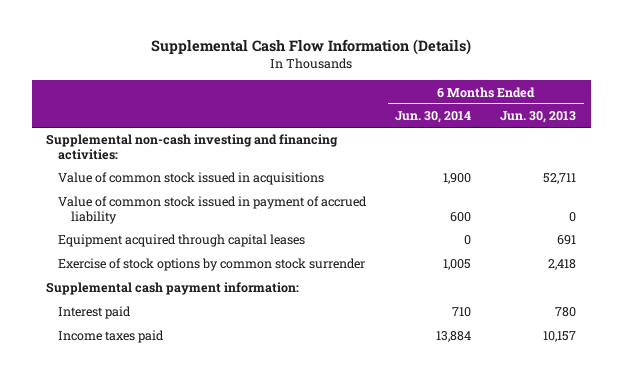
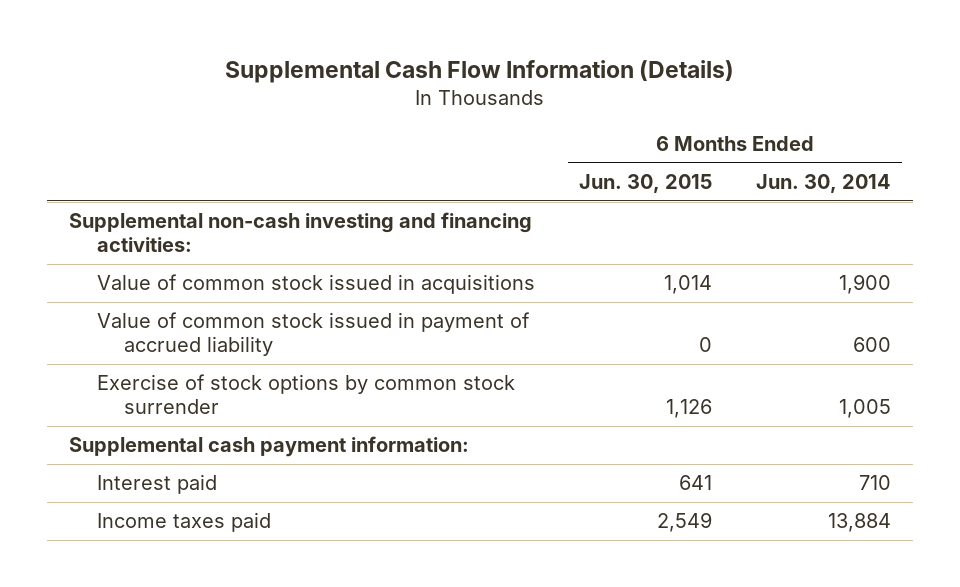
[500,111,577,124] Jun. 30, 2013 -> none
none -> [578,174,712,194] Jun. 30, 2015
[58,234,306,248] Equipment acquired through capital leases -> none

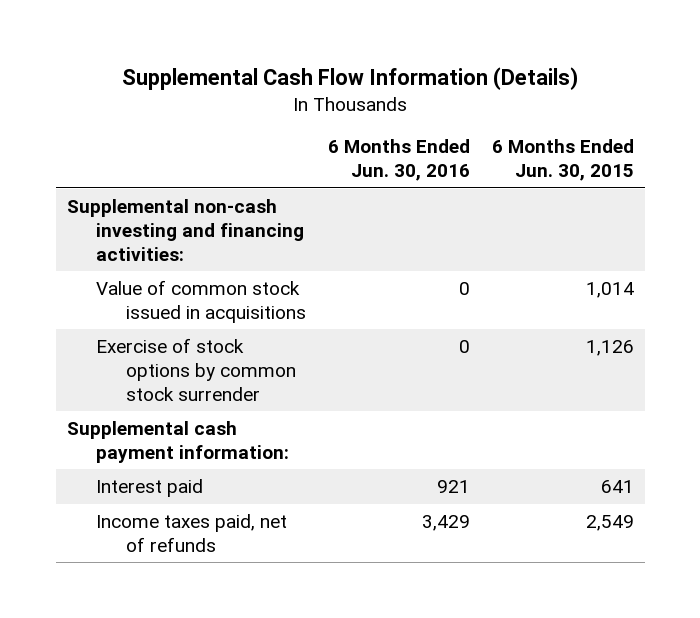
[755,174,891,194] Jun. 30, 2014 -> none
none -> [327,139,470,182] 6 Months Ended Jun. 30, 2016
[96,312,530,357] Value of common stock issued in payment of accrued liability -> none
[96,512,271,533] Income taxes paid -> [96,513,288,552] Income taxes paid, net of refunds

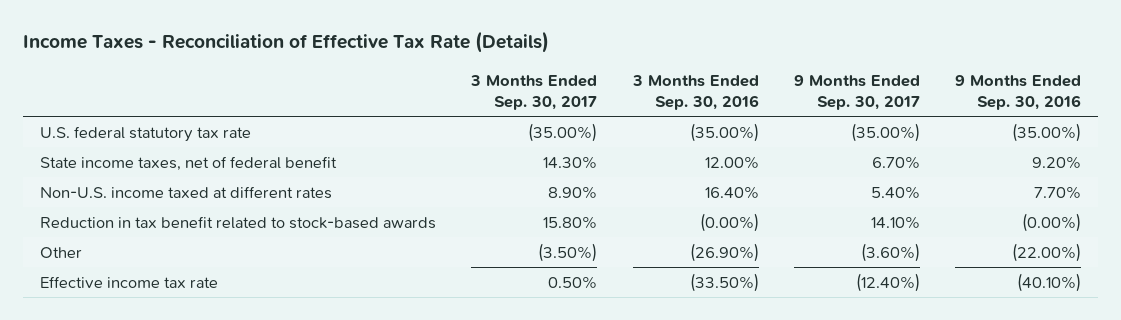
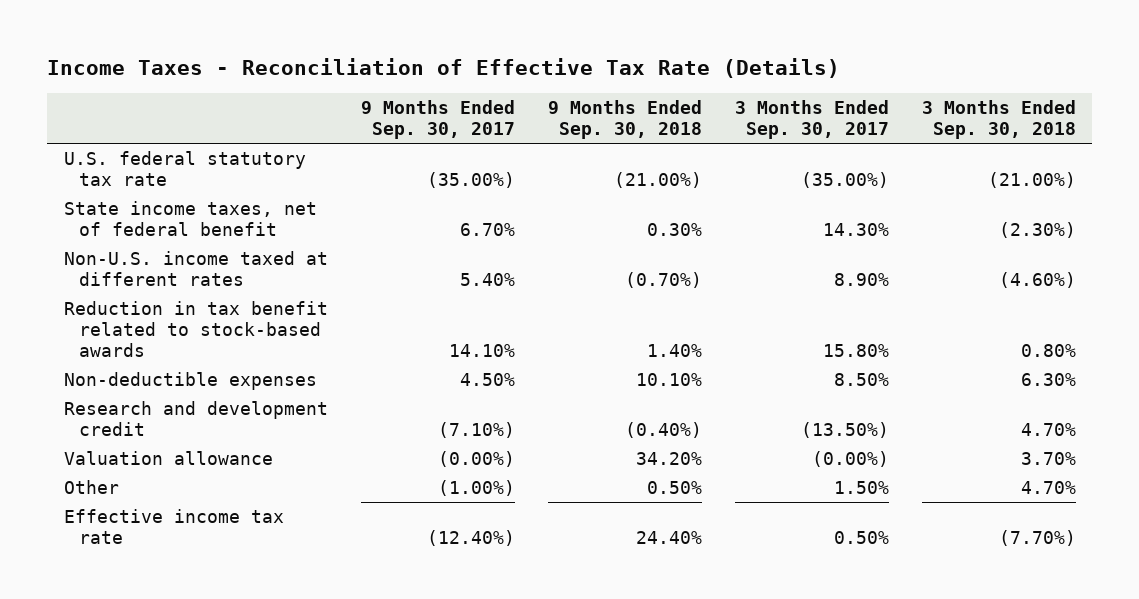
[631,74,759,110] 3 Months Ended Sep. 30, 2016 -> none
[954,74,1081,110] 9 Months Ended Sep. 30, 2016 -> none
none -> [547,100,702,140] 9 Months Ended Sep. 30, 2018
none -> [921,100,1076,140] 3 Months Ended Sep. 30, 2018
none -> [63,372,317,391] Non-deductible expenses
none -> [63,401,328,436] Research and development credit
none -> [63,451,273,466] Valuation allowance
[538,242,598,262] (3.50%) -> [833,481,889,495] 1.50%
[860,242,920,262] (3.60%) -> [437,480,515,497] (1.00%)

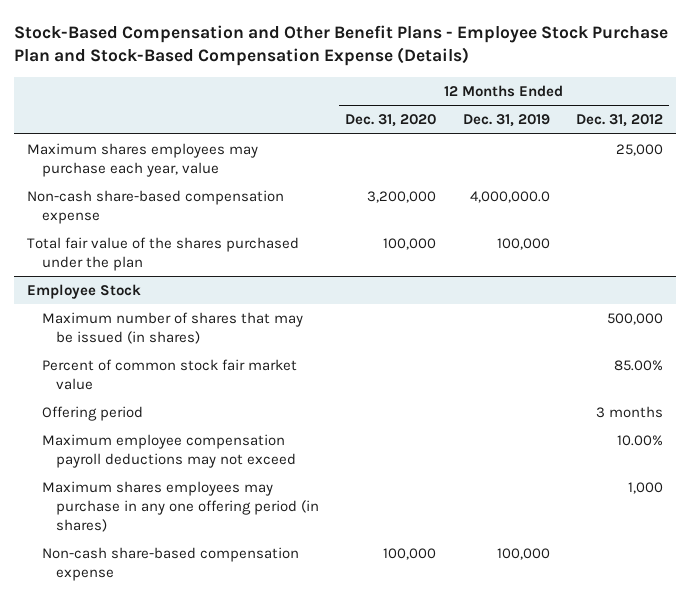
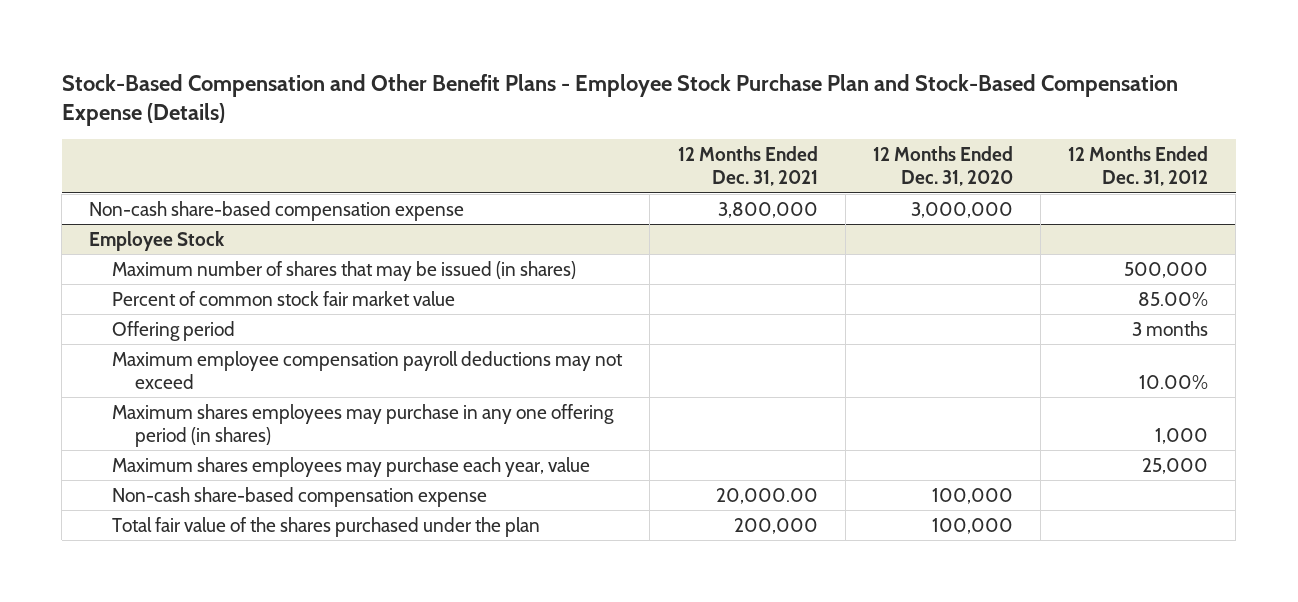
[462,114,550,128] Dec. 31, 2019 -> none
none -> [677,146,818,187] 12 Months Ended Dec. 31, 2021
[27,143,259,178] Maximum shares employees may purchase each year, value -> none
[27,237,300,272] Total fair value of the shares purchased under the plan -> none
[367,191,437,204] 3,200,000 -> [910,201,1013,218] 3,000,000
none -> [112,456,591,477] Maximum shares employees may purchase each year, value
none -> [112,516,541,537] Total fair value of the shares purchased under the plan

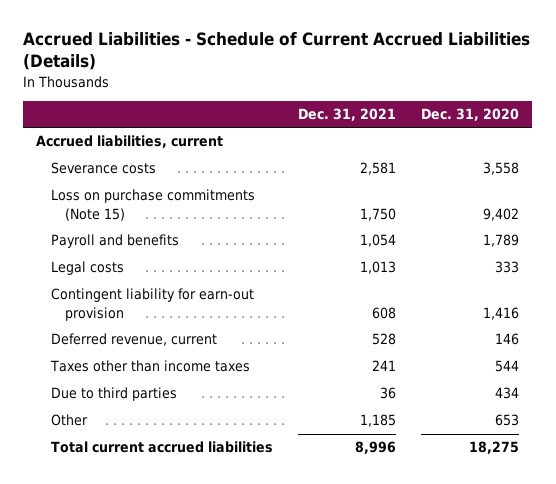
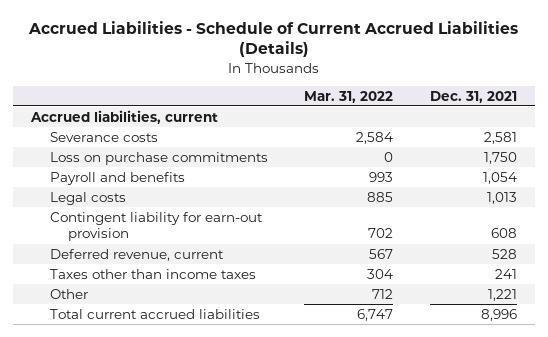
[421,108,520,122] Dec. 31, 2020 -> none
none -> [304,90,394,103] Mar. 31, 2022
[50,189,255,221] Loss on purchase commitments (Note 15) -> [49,151,268,165] Loss on purchase commitments
[50,387,177,402] Due to third parties -> none
[360,414,397,428] 1,185 -> [488,288,518,301] 1,221

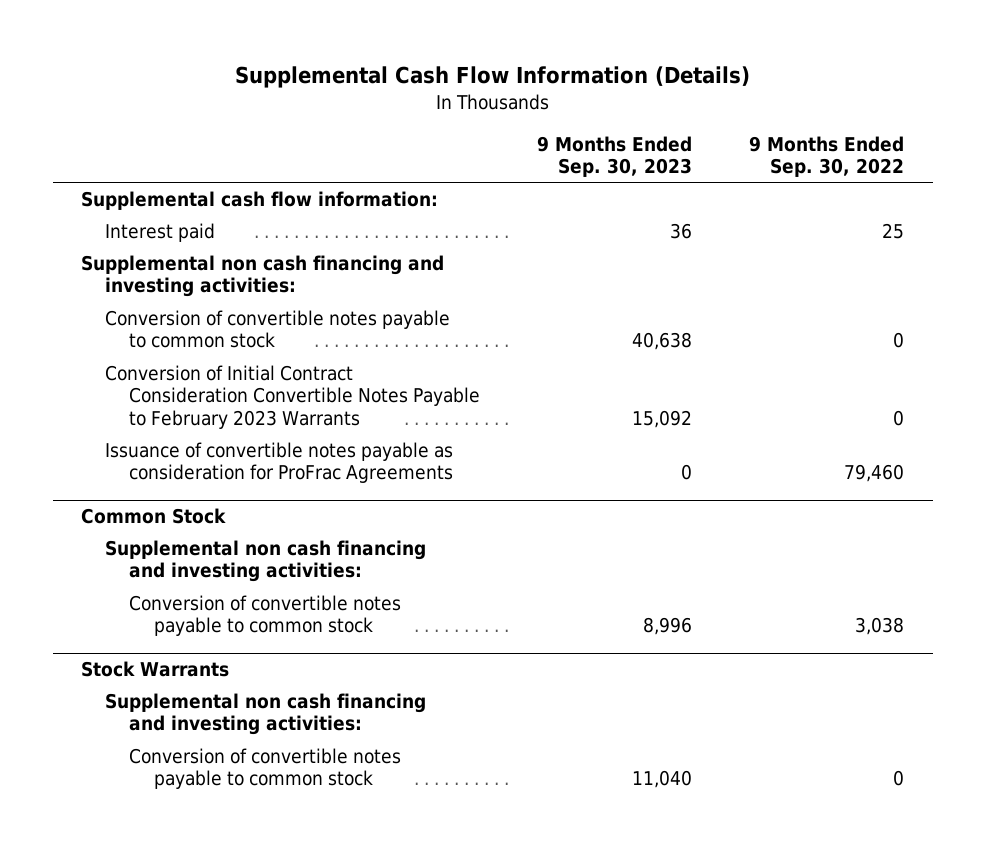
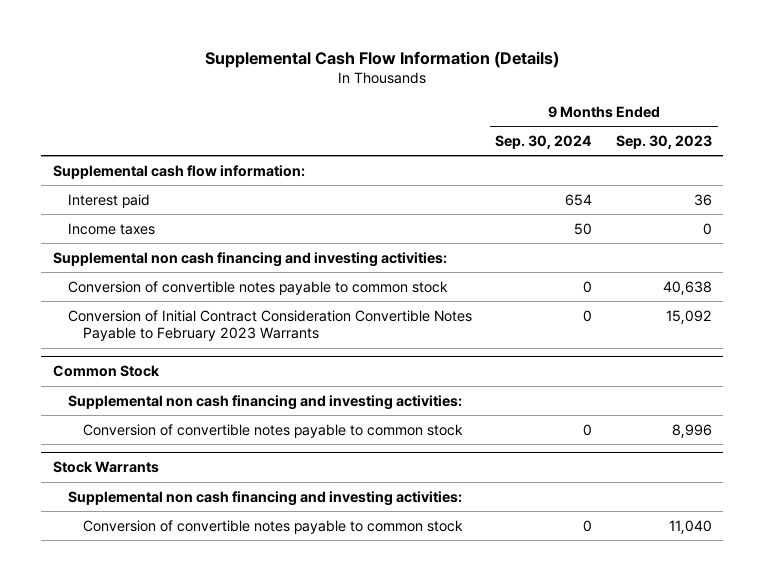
[749,135,905,178] 9 Months Ended Sep. 30, 2022 -> none
none -> [495,135,593,150] Sep. 30, 2024
none -> [68,222,156,235] Income taxes
[105,442,454,484] Issuance of convertible notes payable as consideration for ProFrac Agreements -> none

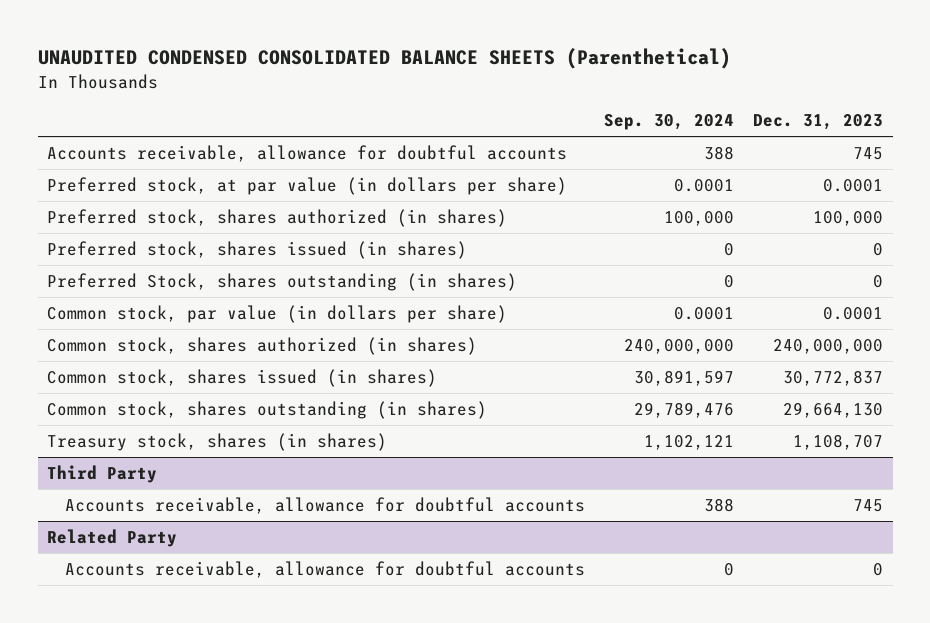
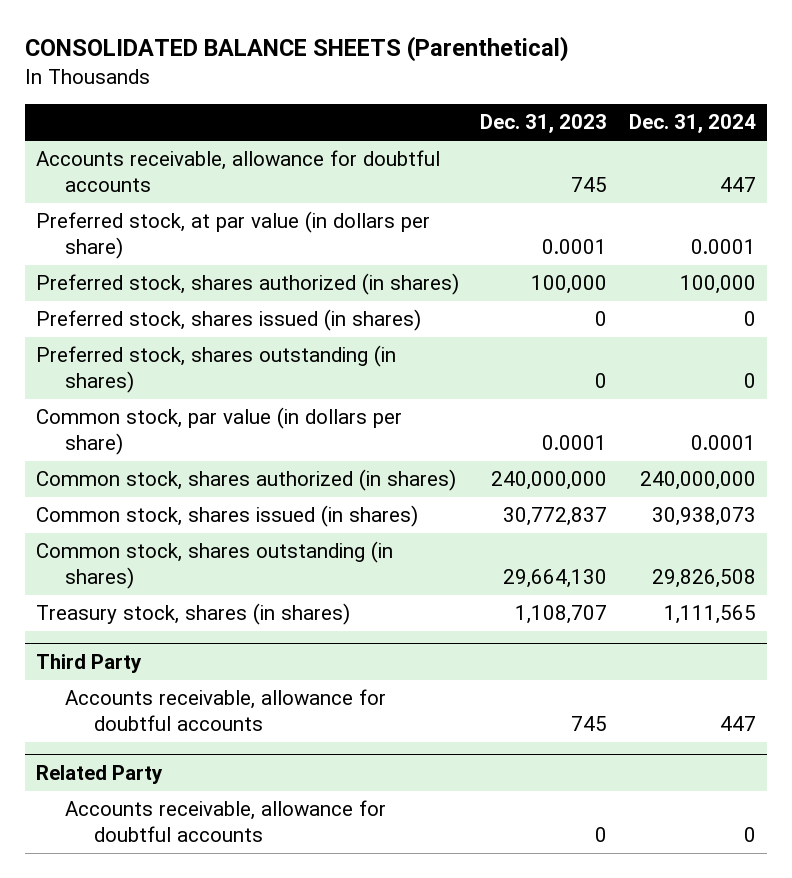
[37,48,731,70] UNAUDITED CONDENSED CONSOLIDATED BALANCE SHEETS (Parenthetical) -> [24,36,569,63] CONSOLIDATED BALANCE SHEETS (Parenthetical)
[603,114,734,131] Sep. 30, 2024 -> none
none -> [629,114,757,134] Dec. 31, 2024
[47,272,518,291] Preferred Stock, shares outstanding (in shares) -> [35,345,396,393] Preferred stock, shares outstanding (in shares)

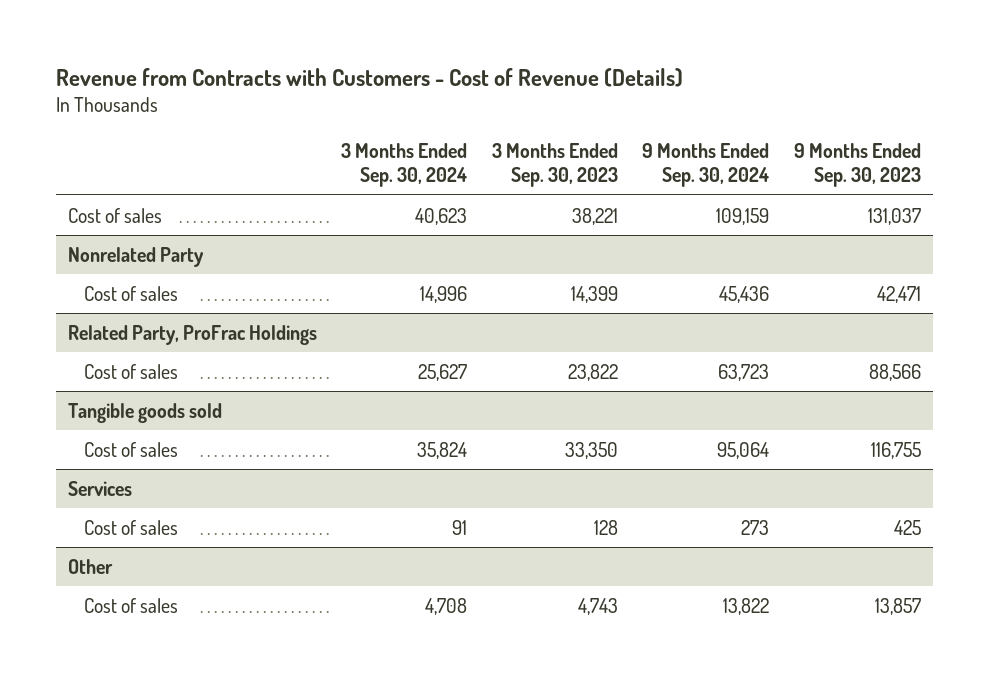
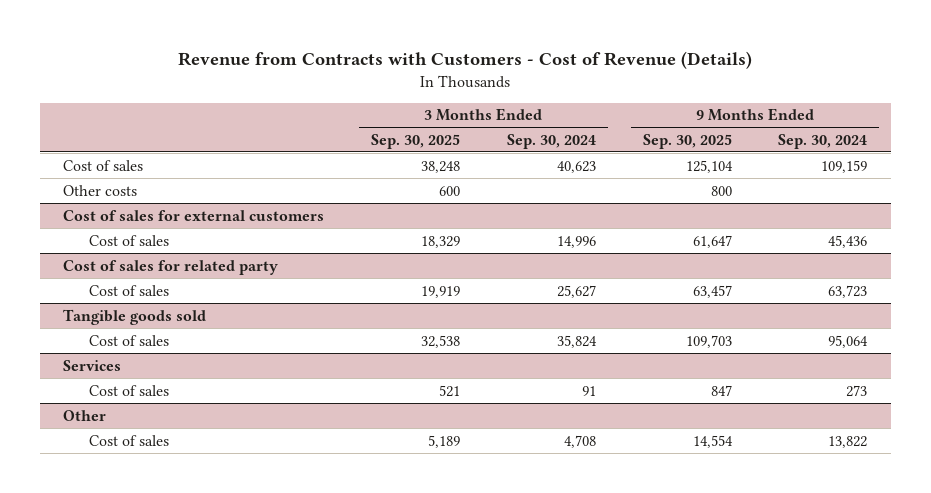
[491,143,618,188] 3 Months Ended Sep. 30, 2023 -> none
[793,143,921,188] 9 Months Ended Sep. 30, 2023 -> none
none -> [371,133,461,149] Sep. 30, 2025
none -> [642,133,732,149] Sep. 30, 2025
none -> [63,184,138,196] Other costs
[67,246,204,267] Nonrelated Party -> [63,209,325,221] Cost of sales for external customers
[67,324,317,345] Related Party, ProFrac Holdings -> none
none -> [63,259,279,275] Cost of sales for related party

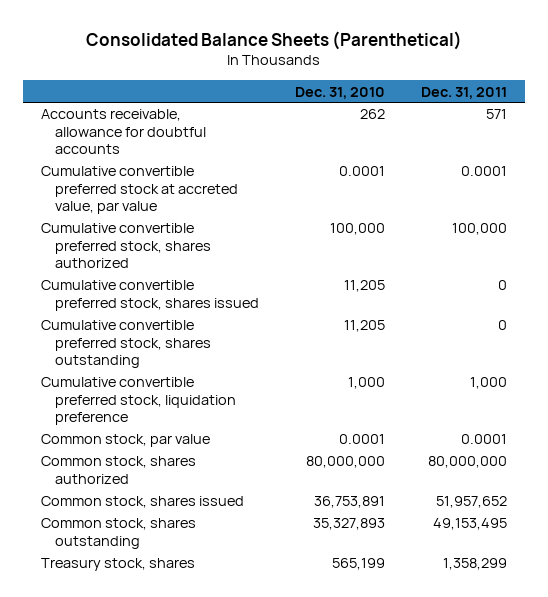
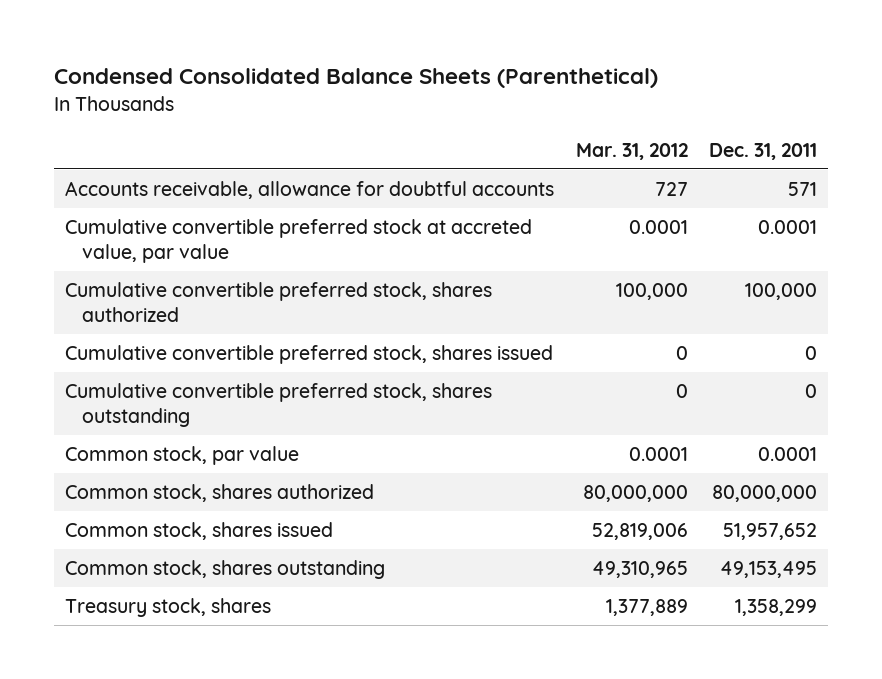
[86,30,463,50] Consolidated Balance Sheets (Parenthetical) -> [54,68,659,89] Condensed Consolidated Balance Sheets (Parenthetical)
[294,86,385,99] Dec. 31, 2010 -> none
none -> [575,142,688,160] Mar. 31, 2012
[41,377,236,426] Cumulative convertible preferred stock, liquidation preference -> none

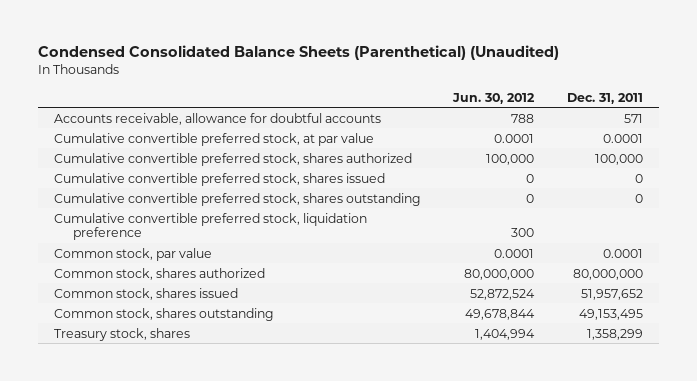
[54,68,659,89] Condensed Consolidated Balance Sheets (Parenthetical) -> [37,45,559,61] Condensed Consolidated Balance Sheets (Parenthetical) (Unaudited)
[575,142,688,160] Mar. 31, 2012 -> none
none -> [452,92,536,104] Jun. 30, 2012
[64,219,532,263] Cumulative convertible preferred stock at accreted value, par value -> [53,132,374,146] Cumulative convertible preferred stock, at par value
none -> [53,212,367,241] Cumulative convertible preferred stock, liquidation preference

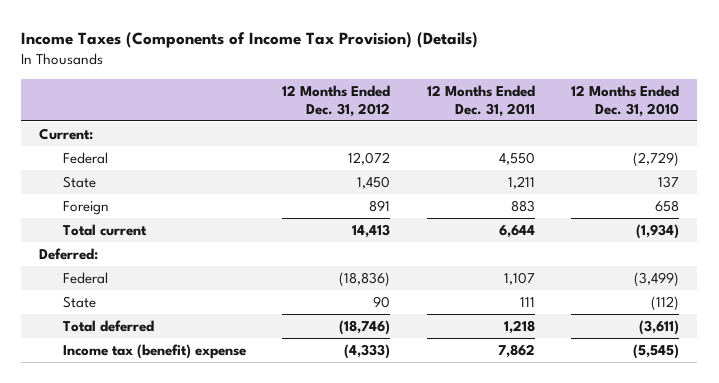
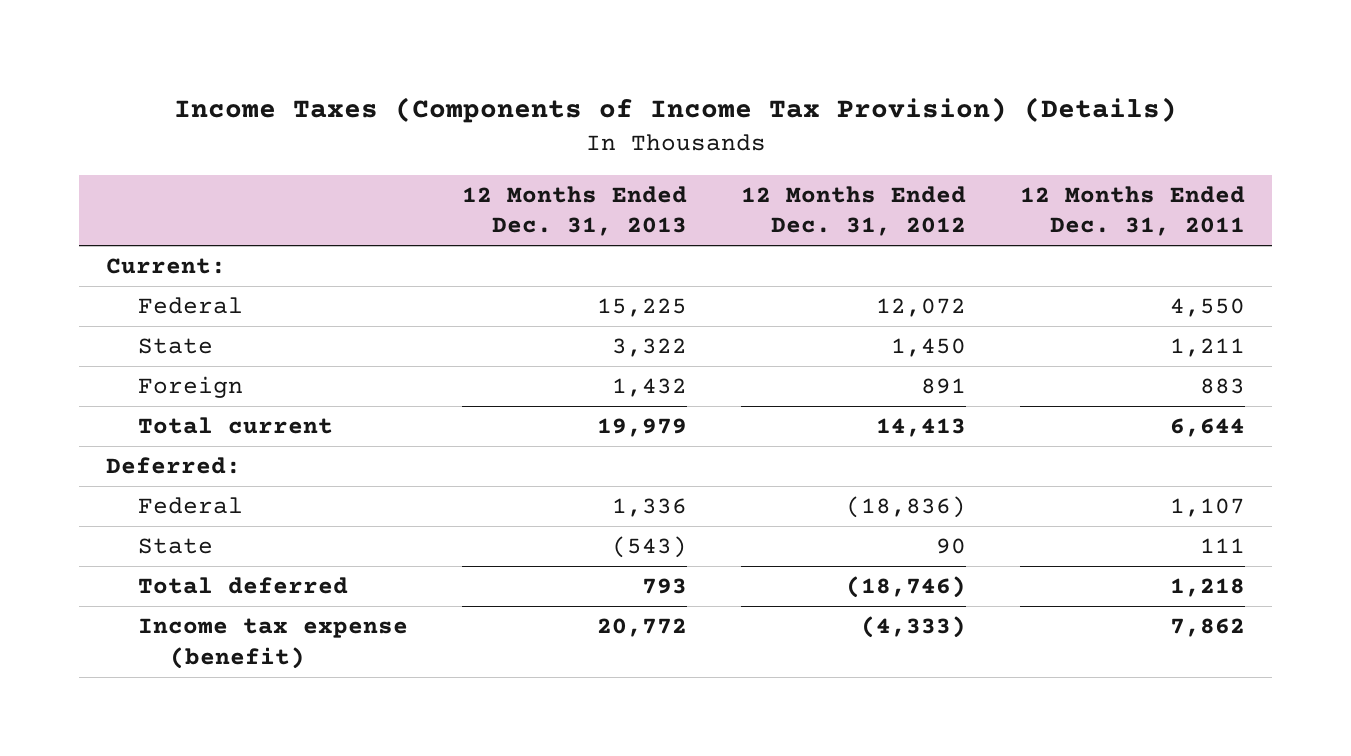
[571,85,680,118] 12 Months Ended Dec. 31, 2010 -> none
none -> [462,185,688,237] 12 Months Ended Dec. 31, 2013
[62,343,246,359] Income tax (benefit) expense -> [137,618,408,669] Income tax expense (benefit)

